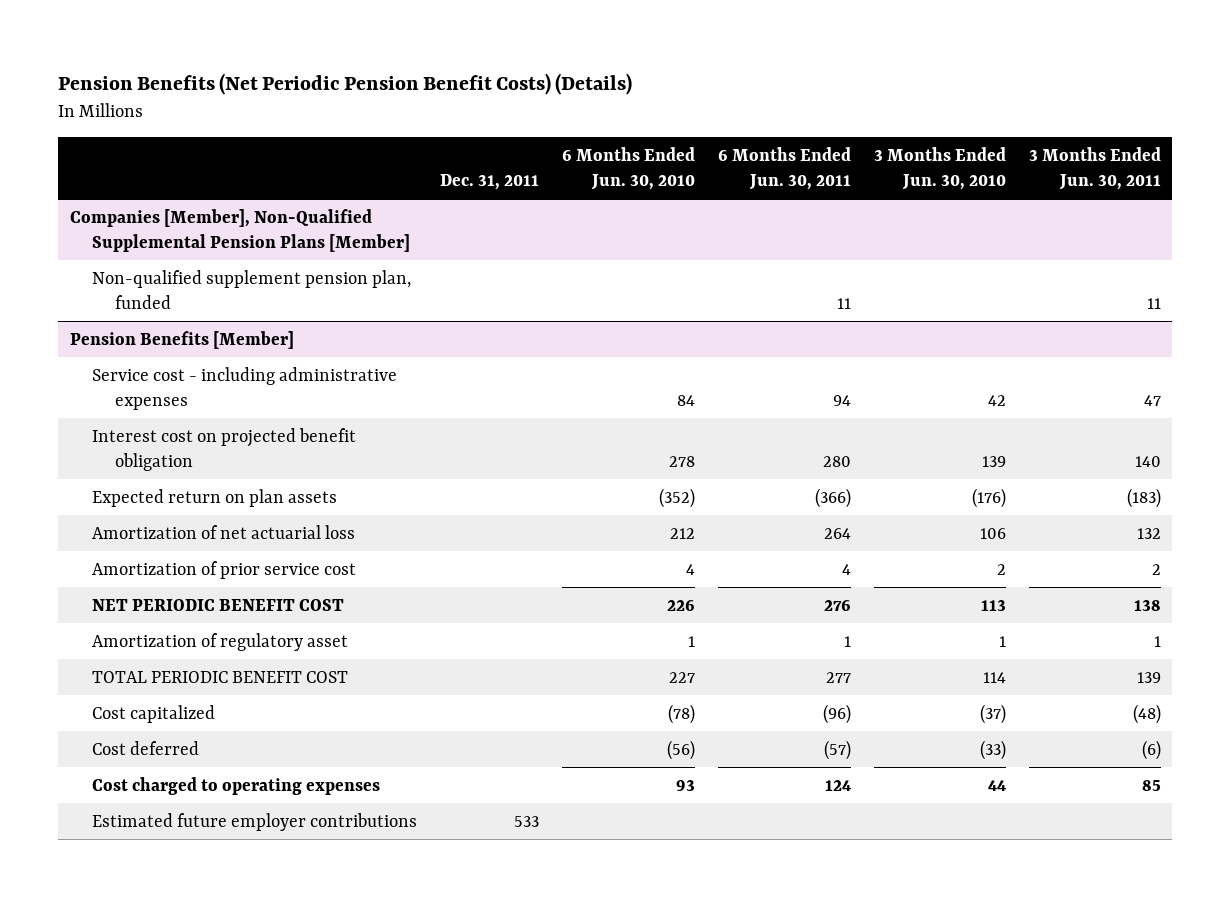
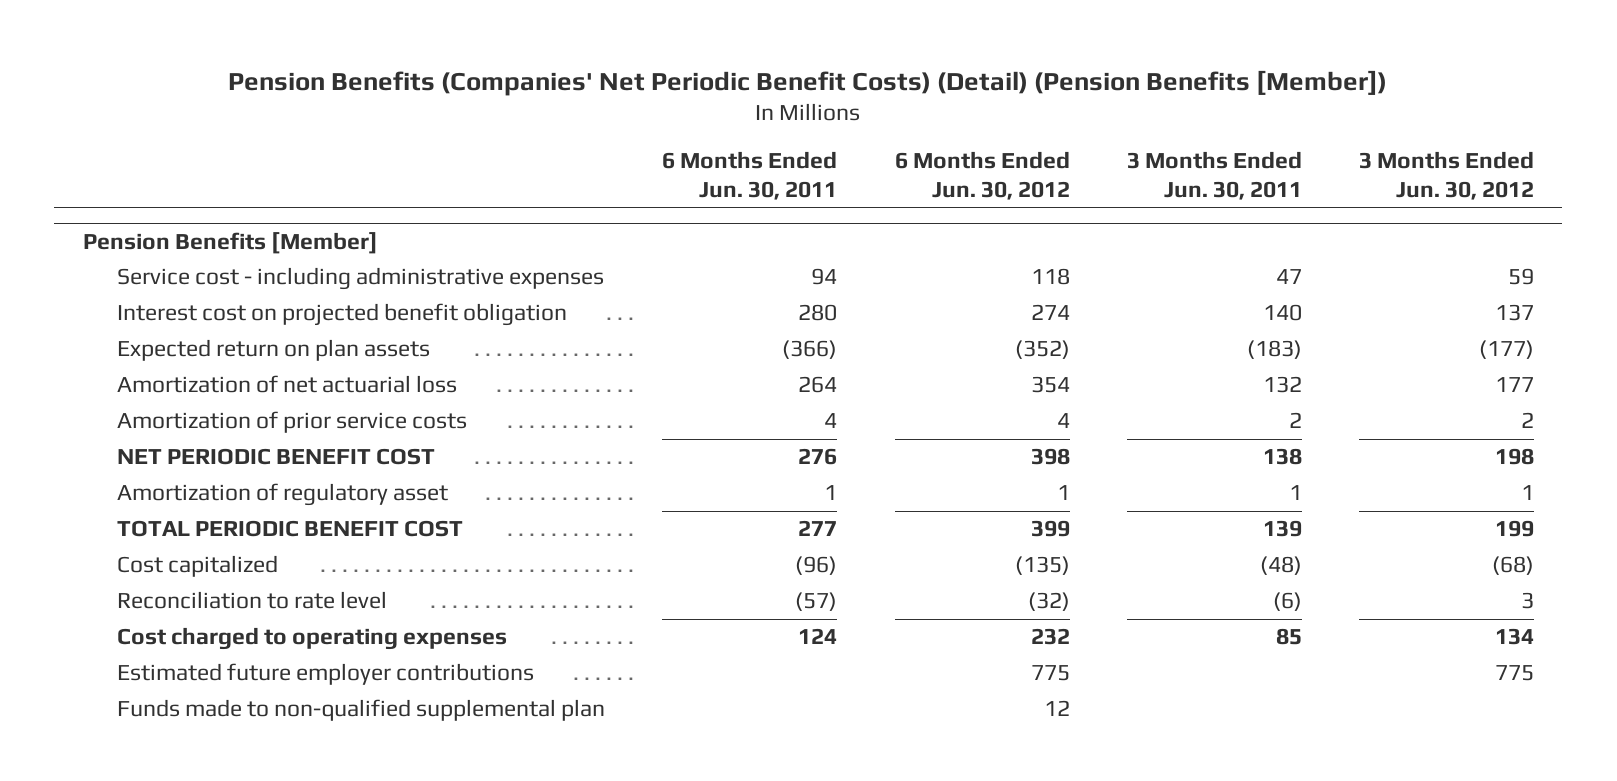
[58,72,633,95] Pension Benefits (Net Periodic Pension Benefit Costs) (Details) -> [228,69,1388,96] Pension Benefits (Companies' Net Periodic Benefit Costs) (Detail) (Pension Benefits [Member])
[440,173,540,190] Dec. 31, 2011 -> none
[562,146,696,190] 6 Months Ended Jun. 30, 2010 -> none
[874,146,1007,190] 3 Months Ended Jun. 30, 2010 -> none
none -> [894,151,1070,201] 6 Months Ended Jun. 30, 2012
none -> [1358,151,1534,201] 3 Months Ended Jun. 30, 2012
[69,208,411,252] Companies [Member], Non-Qualified Supplemental Pension Plans [Member] -> none
[92,269,412,309] Non-qualified supplement pension plan, funded -> none
[92,560,357,579] Amortization of prior service cost -> [117,411,468,434] Amortization of prior service costs
[92,740,200,755] Cost deferred -> [117,591,388,610] Reconciliation to rate level
none -> [117,699,606,722] Funds made to non-qualified supplemental plan

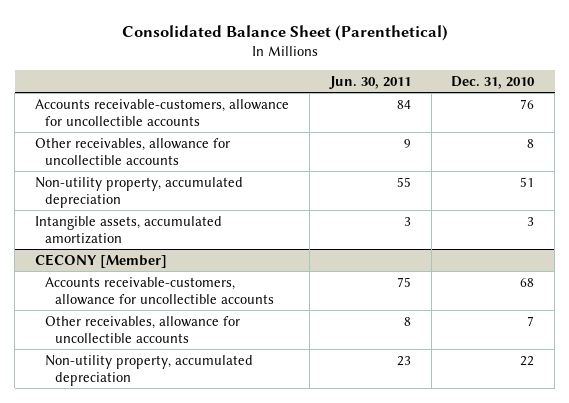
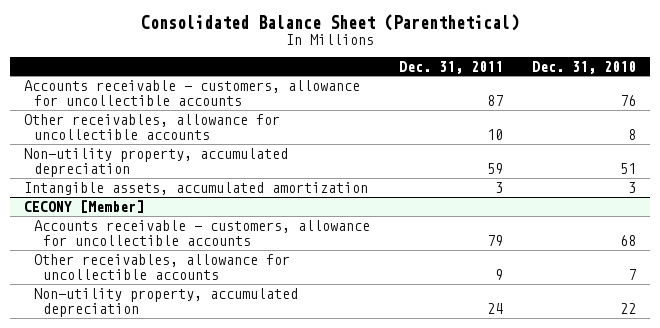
[328,76,411,90] Jun. 30, 2011 -> none
none -> [398,60,503,74] Dec. 31, 2011
[35,98,290,126] Accounts receivable-customers, allowance for uncollectible accounts -> [24,79,361,107] Accounts receivable - customers, allowance for uncollectible accounts
[45,276,275,305] Accounts receivable-customers, allowance for uncollectible accounts -> [33,219,370,247] Accounts receivable - customers, allowance for uncollectible accounts

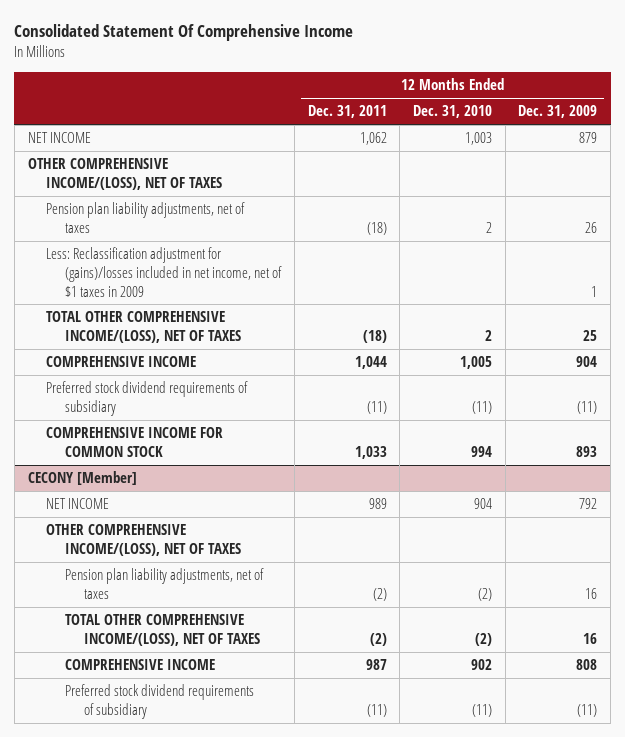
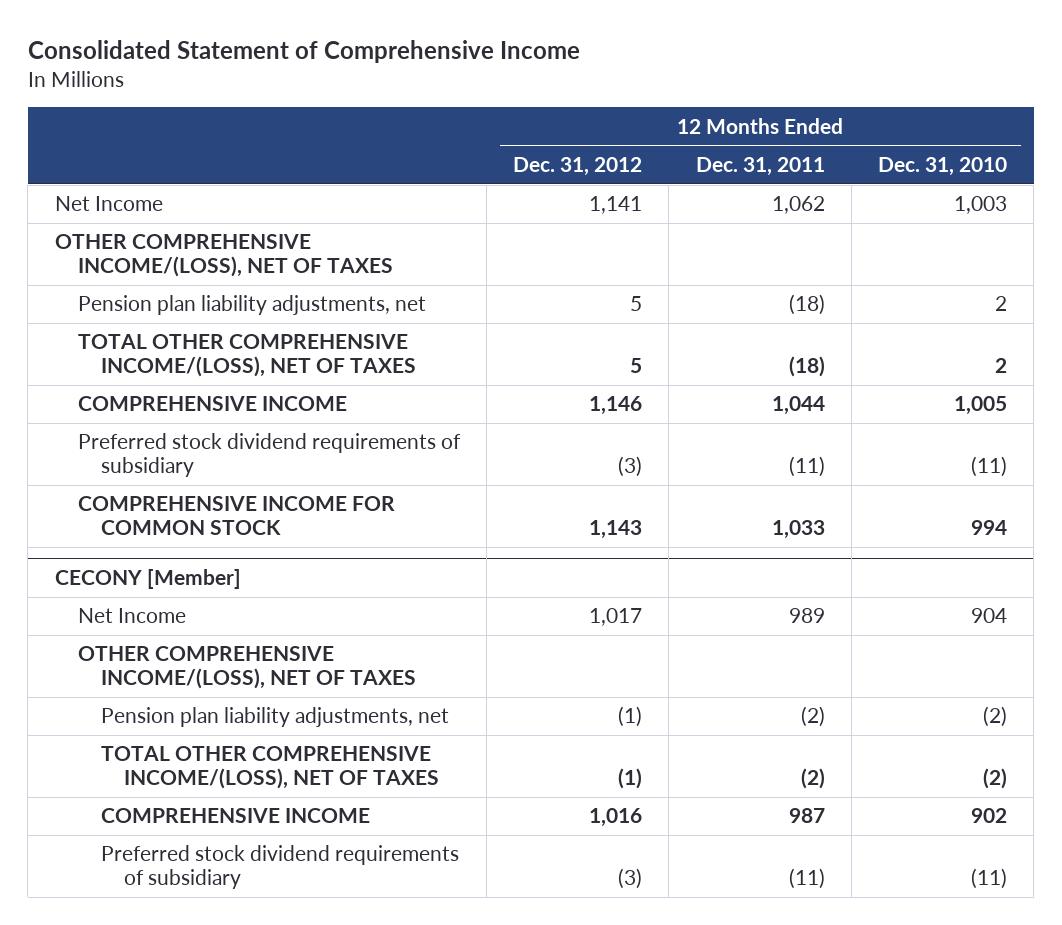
[14,24,354,42] Consolidated Statement Of Comprehensive Income -> [27,40,580,64] Consolidated Statement of Comprehensive Income
[518,105,598,119] Dec. 31, 2009 -> none
none -> [513,156,643,176] Dec. 31, 2012
[27,132,91,144] NET INCOME -> [54,196,163,212] Net Income
[46,247,283,297] Less: Reclassification adjustment for (gains)/losses included in net income, net of $1 taxes in 2009 -> none
[46,202,246,233] Pension plan liability adjustments, net of taxes -> [77,295,426,316] Pension plan liability adjustments, net
[46,498,110,510] NET INCOME -> [77,608,186,624] Net Income
[65,568,265,599] Pension plan liability adjustments, net of taxes -> [100,707,449,728] Pension plan liability adjustments, net

